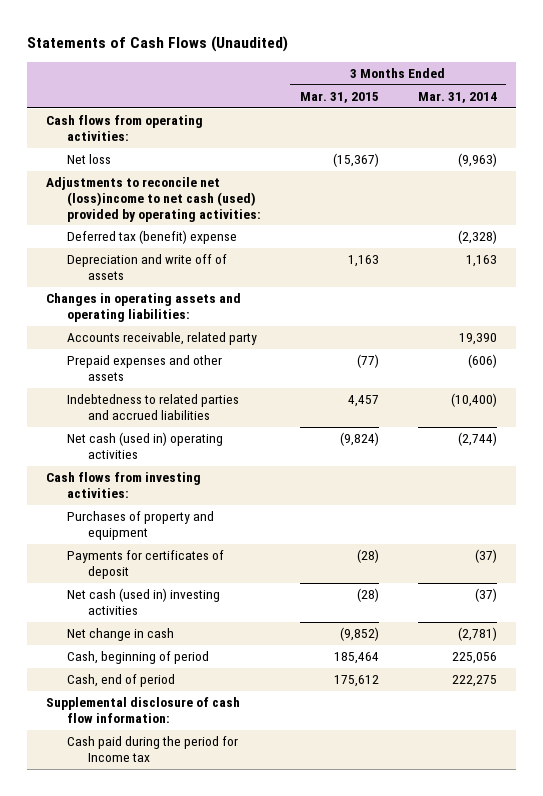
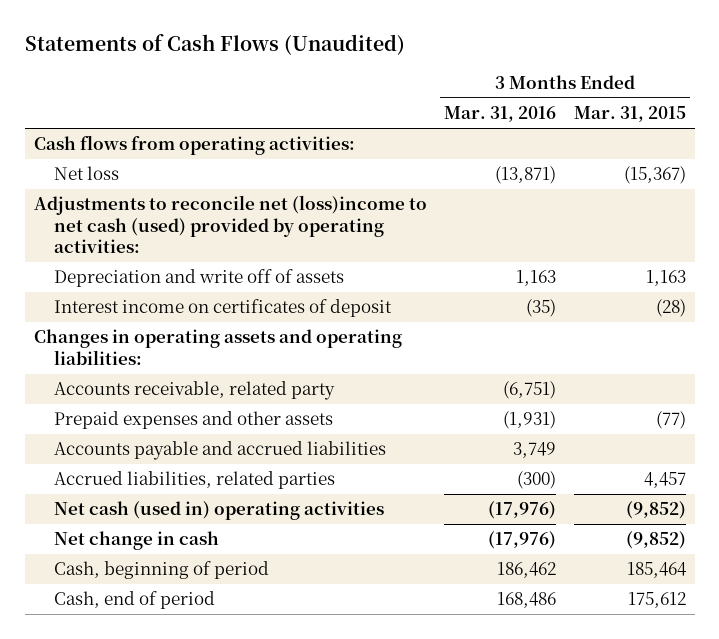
[417,91,497,103] Mar. 31, 2014 -> none
none -> [444,106,557,123] Mar. 31, 2016
[67,230,238,245] Deferred tax (benefit) expense -> none
none -> [54,299,393,318] Interest income on certificates of deposit
[46,472,202,498] Cash flows from investing activities: -> none
[67,511,215,540] Purchases of property and equipment -> none
[67,550,225,579] Payments for certificates of deposit -> none
[67,588,221,615] Net cash (used in) investing activities -> none
none -> [54,441,387,461] Accounts payable and accrued liabilities
[67,394,240,420] Indebtedness to related parties and accrued liabilities -> [54,471,336,490] Accrued liabilities, related parties
[340,432,380,447] (9,824) -> [625,501,686,520] (9,852)
[46,697,241,723] Supplemental disclosure of cash flow information: -> none
[67,736,239,762] Cash paid during the period for Income tax -> none

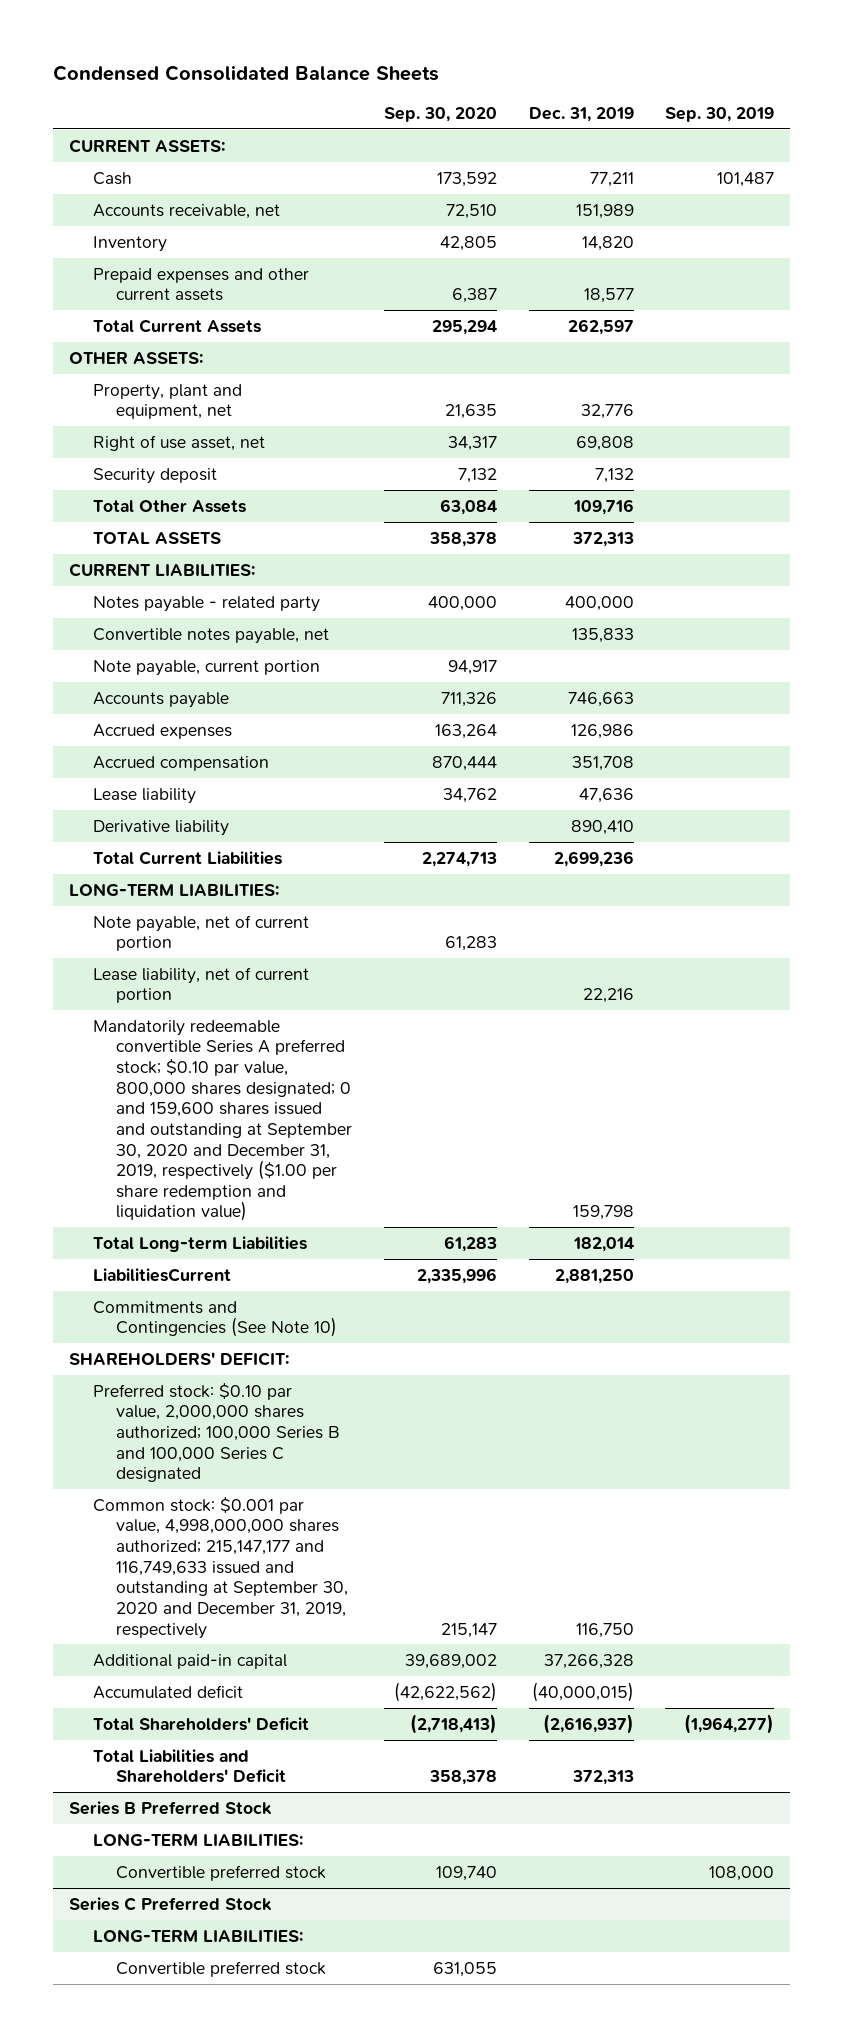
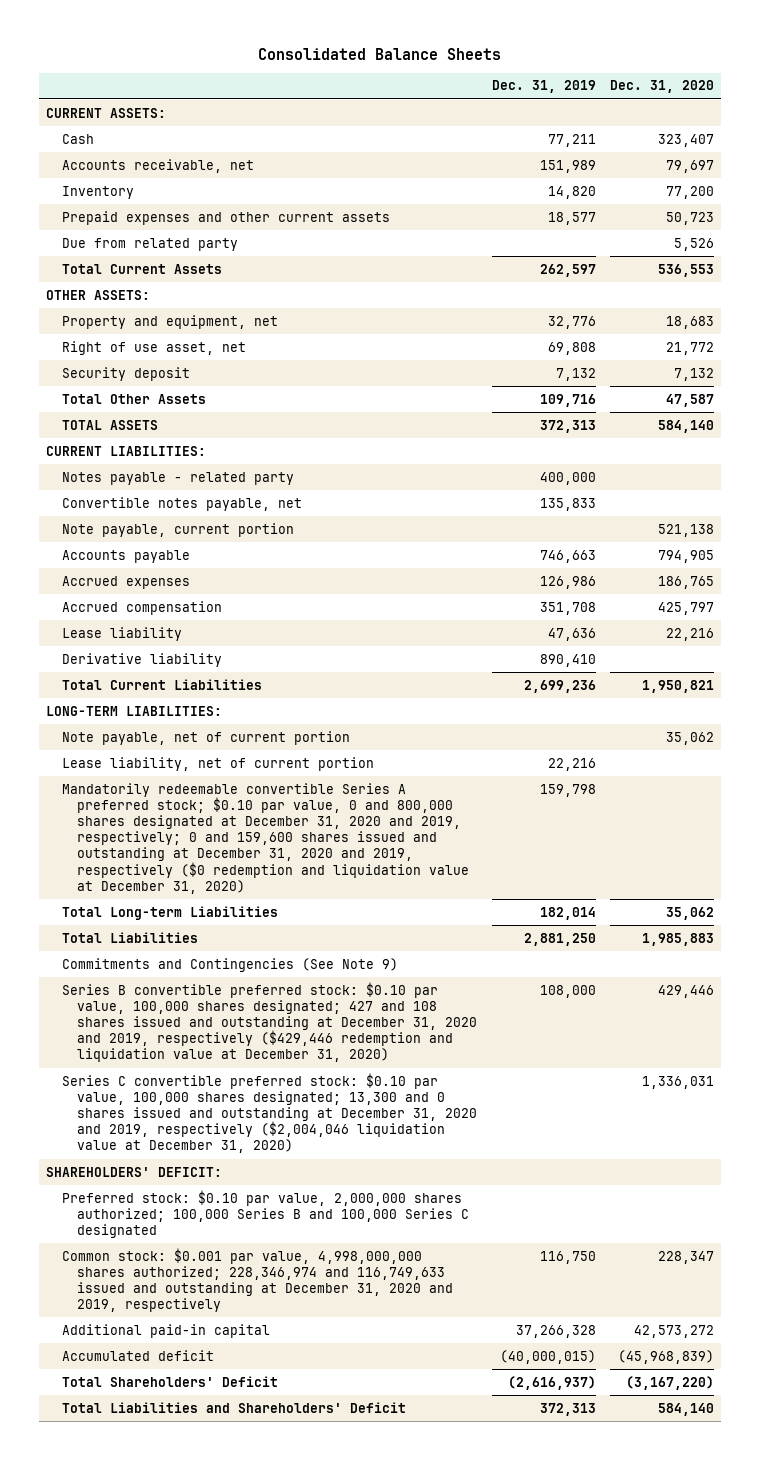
[52,64,439,81] Condensed Consolidated Balance Sheets -> [258,47,502,60] Consolidated Balance Sheets
[383,106,497,122] Sep. 30, 2020 -> none
[665,106,775,122] Sep. 30, 2019 -> none
none -> [610,80,715,94] Dec. 31, 2020
none -> [61,237,238,251] Due from related party
[92,383,242,420] Property, plant and equipment, net -> [61,314,278,329] Property and equipment, net
[92,1019,353,1222] Mandatorily redeemable convertible Series A preferred stock; $0.10 par value, 800,000 shares designated; 0 and 159,600 shares issued and outstanding at September 30, 2020 and December 31, 2019, respectively ($1.00 per share redemption and liquidation value) -> [61,782,470,894] Mandatorily redeemable convertible Series A preferred stock; $0.10 par value, 0 and 800,000 shares designated at December 31, 2020 and 2019, respectively; 0 and 159,600 shares issued and outstanding at December 31, 2020 and 2019, respectively ($0 redemption and liquidation value at December 31, 2020)
[92,1267,231,1282] LiabilitiesCurrent -> [61,931,198,943] Total Liabilities
[92,1300,338,1338] Commitments and Contingencies (See Note 10) -> [61,957,398,972] Commitments and Contingencies (See Note 9)
none -> [61,981,478,1063] Series B convertible preferred stock: $0.10 par value, 100,000 shares designated; 427 and 108 shares issued and outstanding at December 31, 2020 and 2019, respectively ($429,446 redemption and liquidation value at December 31, 2020)
none -> [61,1072,478,1154] Series C convertible preferred stock: $0.10 par value, 100,000 shares designated; 13,300 and 0 shares issued and outstanding at December 31, 2020 and 2019, respectively ($2,004,046 liquidation value at December 31, 2020)
[92,1496,349,1639] Common stock: $0.001 par value, 4,998,000,000 shares authorized; 215,147,177 and 116,749,633 issued and outstanding at September 30, 2020 and December 31, 2019, respectively -> [61,1247,454,1313] Common stock: $0.001 par value, 4,998,000,000 shares authorized; 228,346,974 and 116,749,633 issued and outstanding at December 31, 2020 and 2019, respectively
[68,1800,272,1815] Series B Preferred Stock -> none
[92,1832,303,1846] LONG-TERM LIABILITIES: -> none
[116,1864,327,1881] Convertible preferred stock -> none
[68,1896,272,1911] Series C Preferred Stock -> none
[92,1928,303,1942] LONG-TERM LIABILITIES: -> none
[116,1960,327,1977] Convertible preferred stock -> none

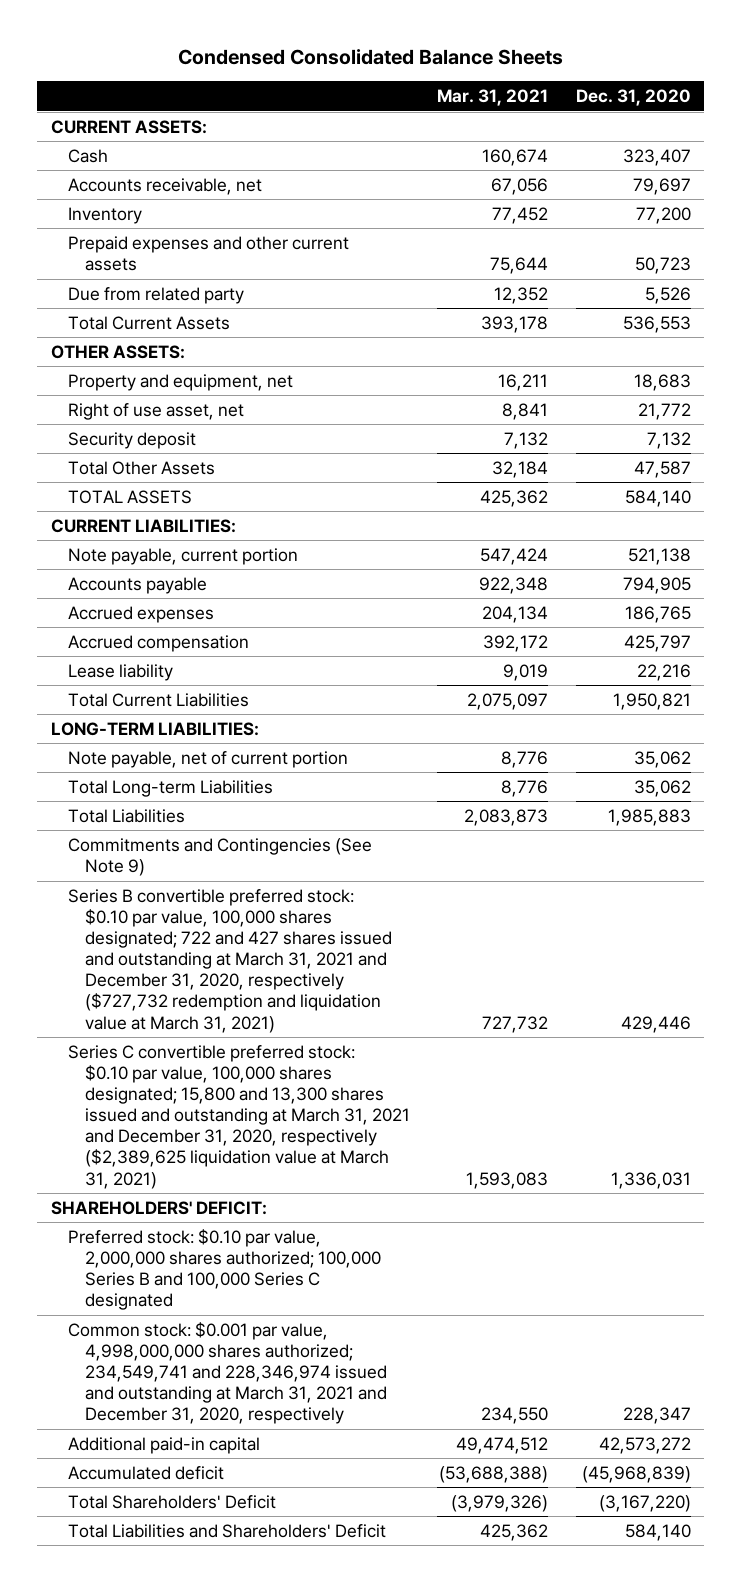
[258,47,502,60] Consolidated Balance Sheets -> [177,48,563,65] Condensed Consolidated Balance Sheets
[491,80,596,94] Dec. 31, 2019 -> none
none -> [437,89,549,107] Mar. 31, 2021
[61,471,294,485] Notes payable - related party -> none
[61,496,302,511] Convertible notes payable, net -> none
[61,652,222,667] Derivative liability -> none
[61,756,374,771] Lease liability, net of current portion -> none
[61,782,470,894] Mandatorily redeemable convertible Series A preferred stock; $0.10 par value, 0 and 800,000 shares designated at December 31, 2020 and 2019, respectively; 0 and 159,600 shares issued and outstanding at December 31, 2020 and 2019, respectively ($0 redemption and liquidation value at December 31, 2020) -> none
[61,981,478,1063] Series B convertible preferred stock: $0.10 par value, 100,000 shares designated; 427 and 108 shares issued and outstanding at December 31, 2020 and 2019, respectively ($429,446 redemption and liquidation value at December 31, 2020) -> [67,888,392,1033] Series B convertible preferred stock: $0.10 par value, 100,000 shares designated; 722 and 427 shares issued and outstanding at March 31, 2021 and December 31, 2020, respectively ($727,732 redemption and liquidation value at March 31, 2021)
[61,1072,478,1154] Series C convertible preferred stock: $0.10 par value, 100,000 shares designated; 13,300 and 0 shares issued and outstanding at December 31, 2020 and 2019, respectively ($2,004,046 liquidation value at December 31, 2020) -> [67,1044,410,1189] Series C convertible preferred stock: $0.10 par value, 100,000 shares designated; 15,800 and 13,300 shares issued and outstanding at March 31, 2021 and December 31, 2020, respectively ($2,389,625 liquidation value at March 31, 2021)
[61,1247,454,1313] Common stock: $0.001 par value, 4,998,000,000 shares authorized; 228,346,974 and 116,749,633 issued and outstanding at December 31, 2020 and 2019, respectively -> [67,1321,387,1425] Common stock: $0.001 par value, 4,998,000,000 shares authorized; 234,549,741 and 228,346,974 issued and outstanding at March 31, 2021 and December 31, 2020, respectively

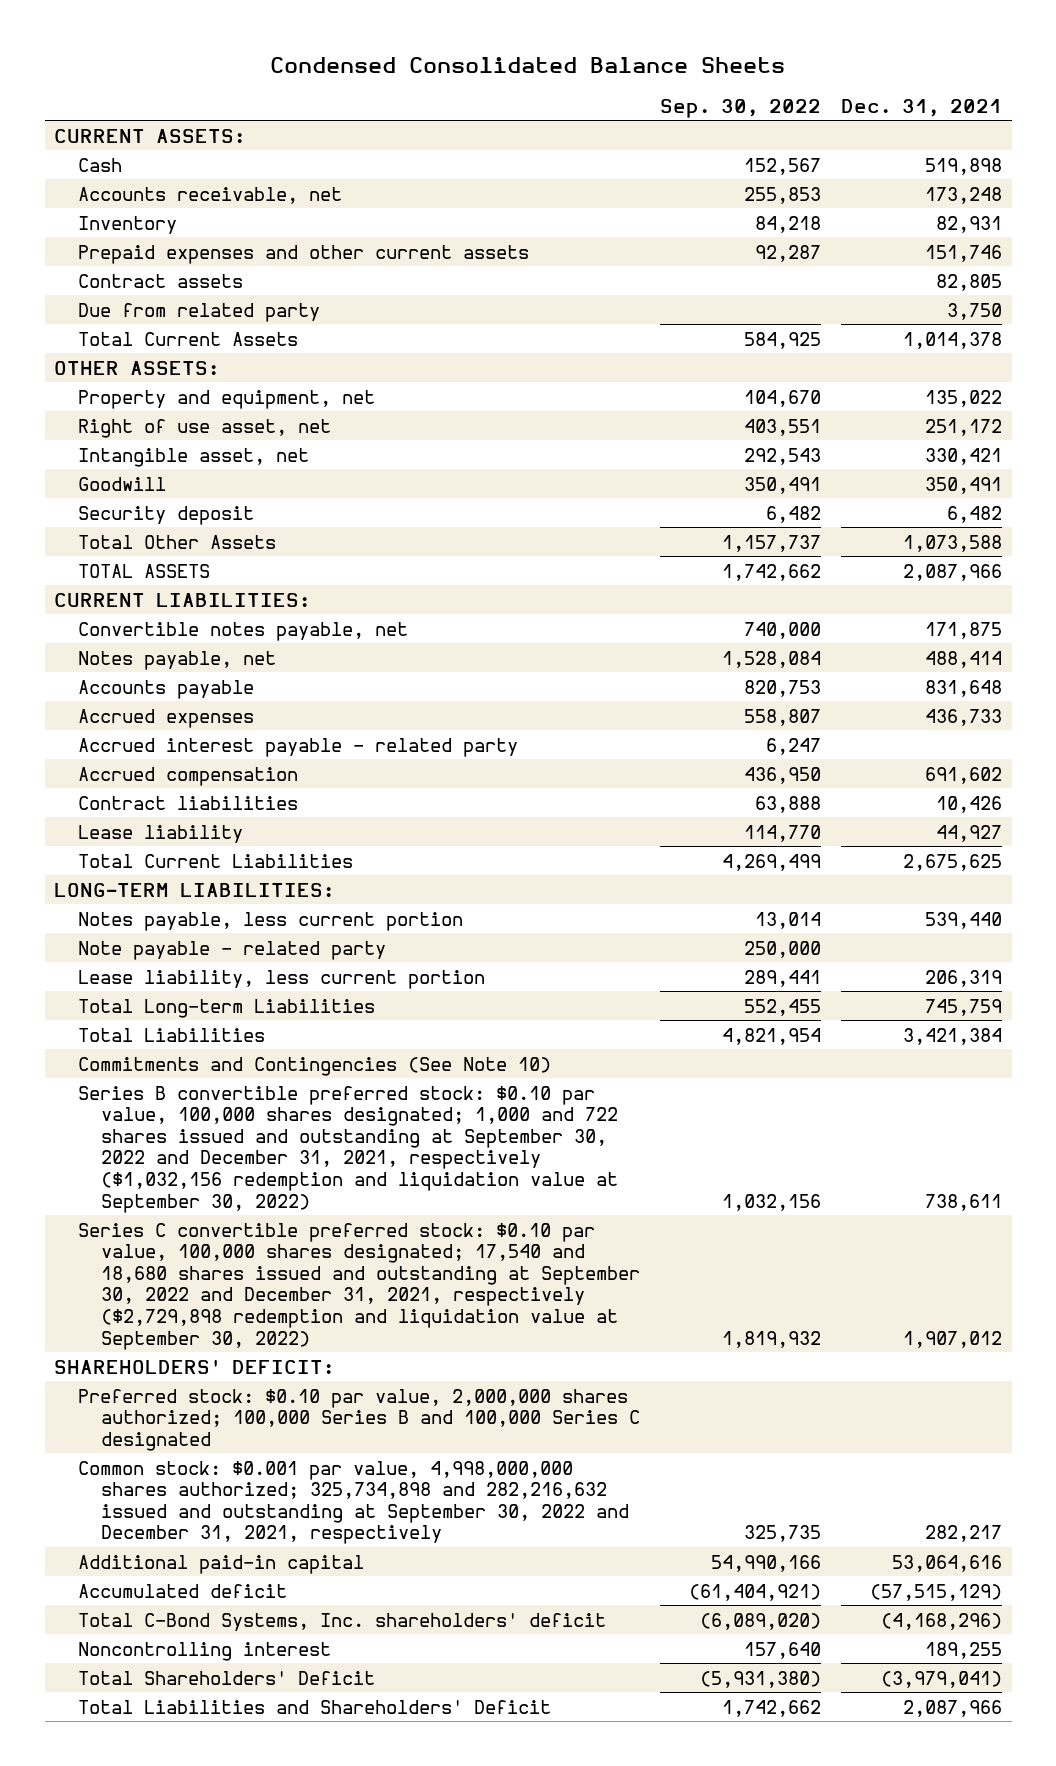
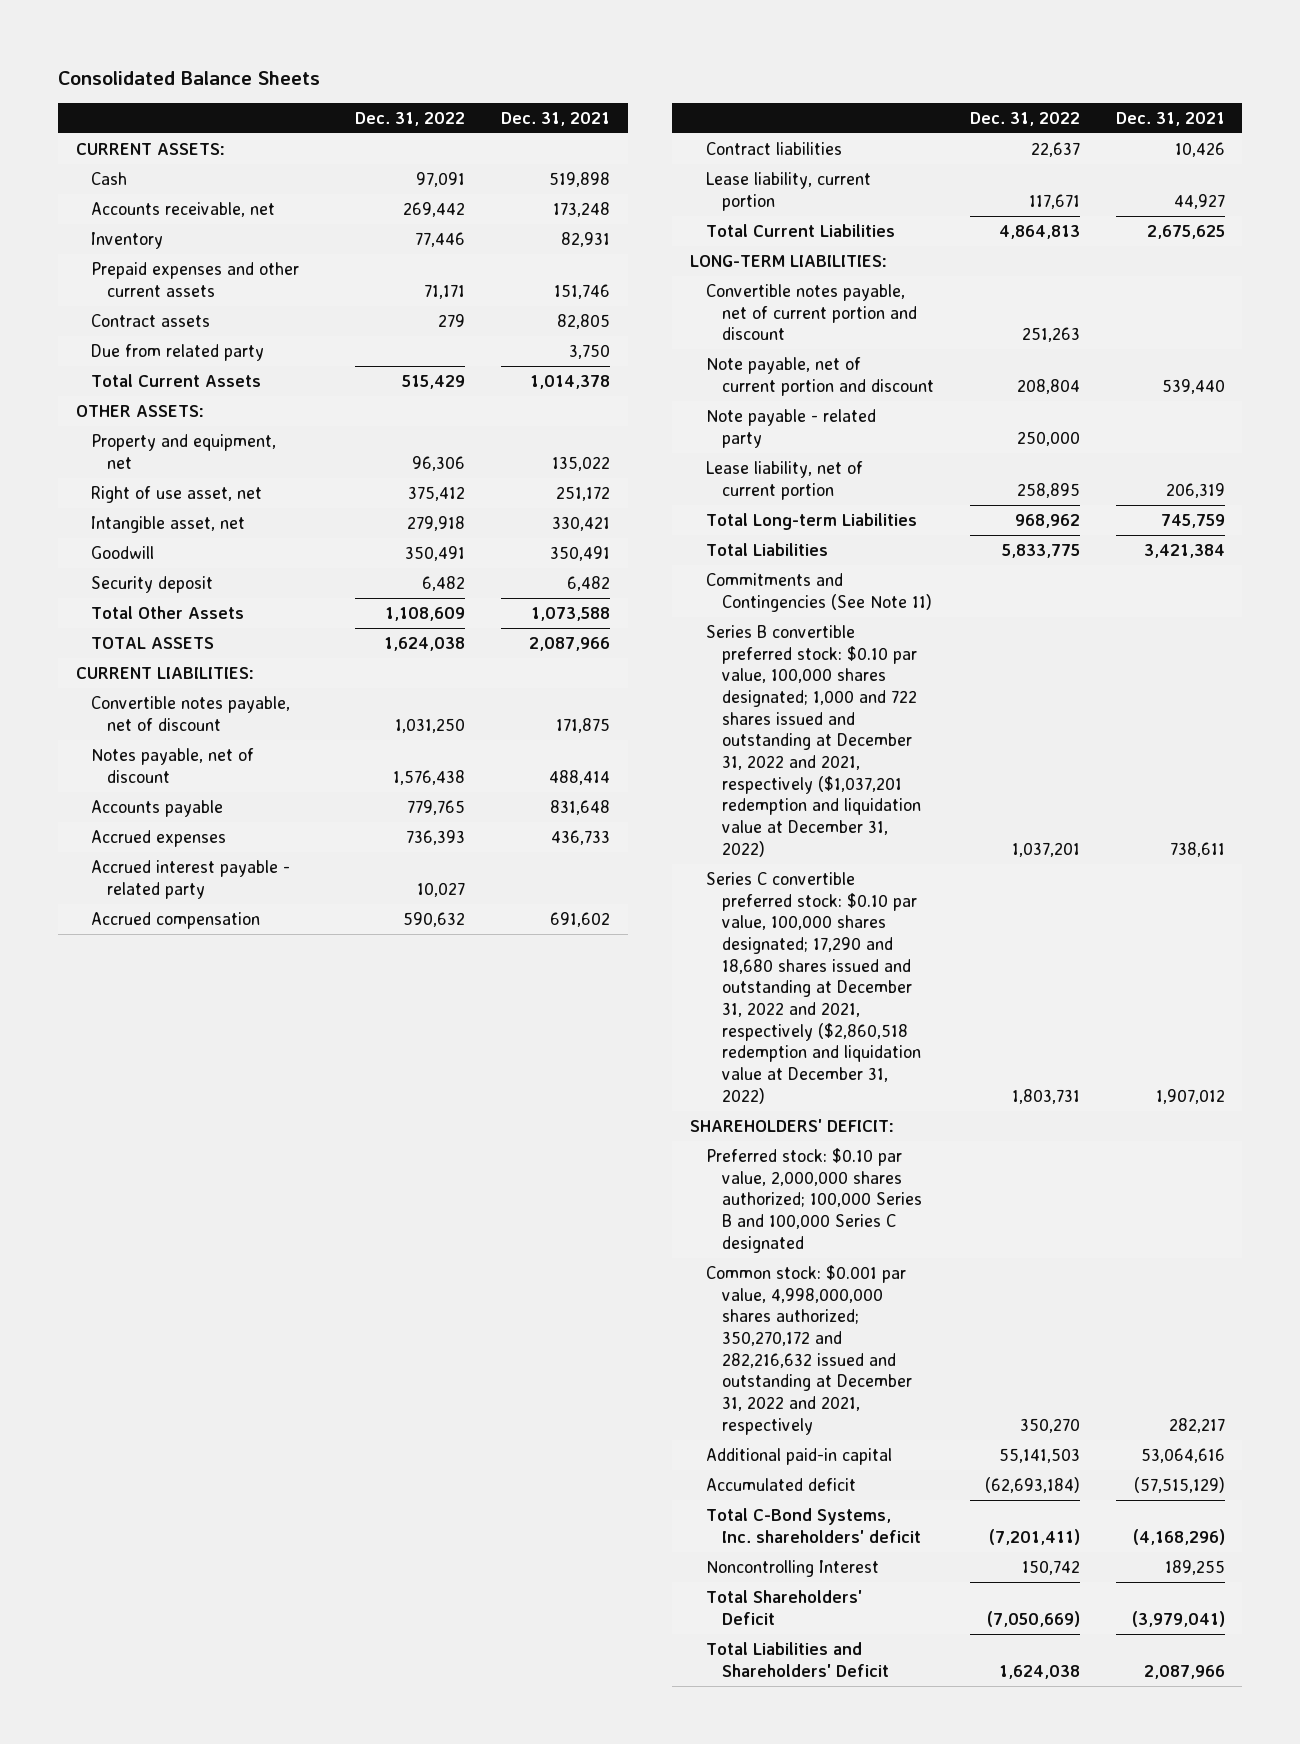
[270,56,786,73] Condensed Consolidated Balance Sheets -> [57,71,320,86] Consolidated Balance Sheets
[659,98,821,118] Sep. 30, 2022 -> none
none -> [355,112,466,127] Dec. 31, 2022
[77,621,408,641] Convertible notes payable, net -> [91,695,291,731] Convertible notes payable, net of discount
[77,650,276,670] Notes payable, net -> [91,747,255,783] Notes payable, net of discount
[77,824,243,843] Lease liability -> [705,171,871,211] Lease liability, current portion
none -> [705,283,917,341] Convertible notes payable, net of current portion and discount
[77,911,463,931] Notes payable, less current portion -> [705,356,934,396] Note payable, net of current portion and discount
[77,969,485,989] Lease liability, less current portion -> [705,460,863,500] Lease liability, net of current portion
[77,1056,551,1076] Commitments and Contingencies (See Note 10) -> [705,572,932,612] Commitments and Contingencies (See Note 11)
[77,1085,619,1213] Series B convertible preferred stock: $0.10 par value, 100,000 shares designated; 1,000 and 722 shares issued and outstanding at September 30, 2022 and December 31, 2021, respectively ($1,032,156 redemption and liquidation value at September 30, 2022) -> [705,624,921,857] Series B convertible preferred stock: $0.10 par value, 100,000 shares designated; 1,000 and 722 shares issued and outstanding at December 31, 2022 and 2021, respectively ($1,037,201 redemption and liquidation value at December 31, 2022)
[77,1222,641,1350] Series C convertible preferred stock: $0.10 par value, 100,000 shares designated; 17,540 and 18,680 shares issued and outstanding at September 30, 2022 and December 31, 2021, respectively ($2,729,898 redemption and liquidation value at September 30, 2022) -> [705,871,921,1104] Series C convertible preferred stock: $0.10 par value, 100,000 shares designated; 17,290 and 18,680 shares issued and outstanding at December 31, 2022 and 2021, respectively ($2,860,518 redemption and liquidation value at December 31, 2022)
[77,1460,630,1545] Common stock: $0.001 par value, 4,998,000,000 shares authorized; 325,734,898 and 282,216,632 issued and outstanding at September 30, 2022 and December 31, 2021, respectively -> [705,1264,912,1435] Common stock: $0.001 par value, 4,998,000,000 shares authorized; 350,270,172 and 282,216,632 issued and outstanding at December 31, 2022 and 2021, respectively
[77,1641,331,1661] Noncontrolling interest -> [705,1559,879,1577] Noncontrolling Interest

